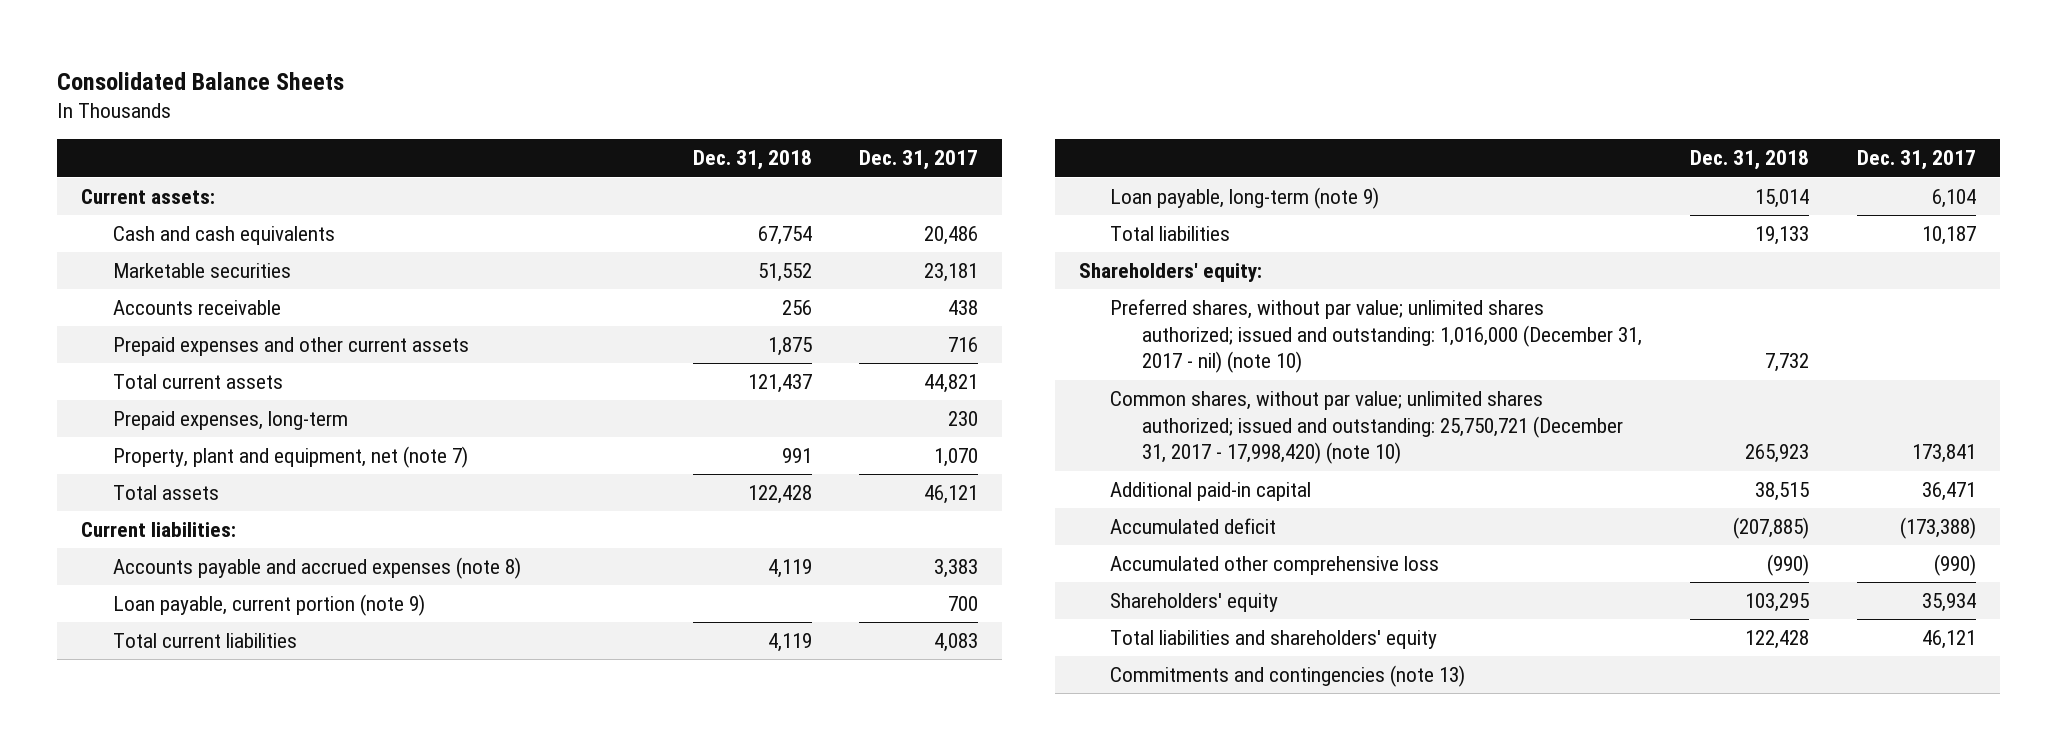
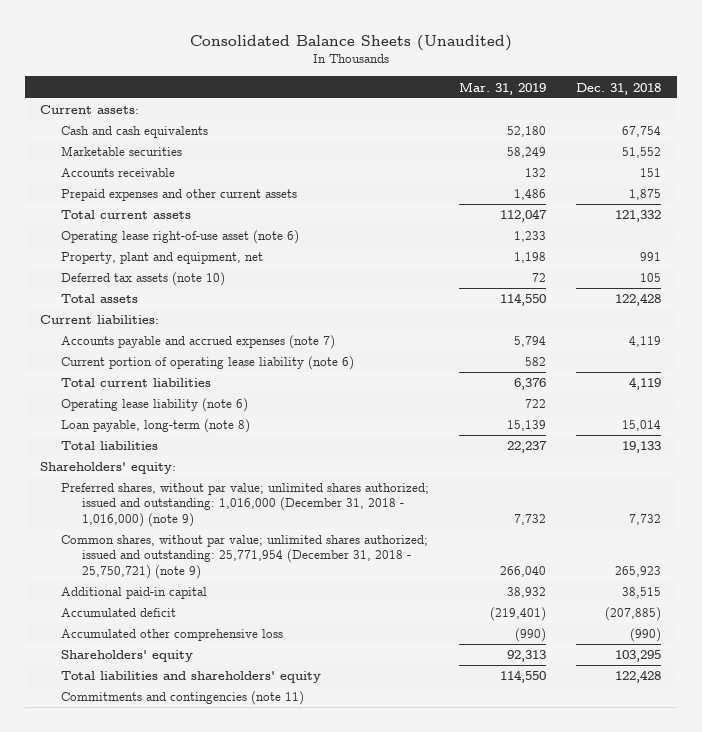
[57,71,345,90] Consolidated Balance Sheets -> [189,34,512,51] Consolidated Balance Sheets (Unaudited)
[859,150,979,171] Dec. 31, 2017 -> none
none -> [459,81,547,95] Mar. 31, 2019
[781,300,812,316] 256 -> [640,168,662,178] 151
[113,411,349,431] Prepaid expenses, long-term -> none
[747,374,812,394] 121,437 -> [615,210,662,223] 121,332
none -> [61,230,300,245] Operating lease right-of-use asset (note 6)
[113,446,469,469] Property, plant and equipment, net (note 7) -> [61,252,264,265] Property, plant and equipment, net
none -> [61,272,226,287] Deferred tax assets (note 10)
[113,594,426,617] Loan payable, current portion (note 9) -> none
[113,557,522,580] Accounts payable and accrued expenses (note 8) -> [61,335,336,350] Accounts payable and accrued expenses (note 7)
none -> [61,356,355,371] Current portion of operating lease liability (note 6)
none -> [61,398,249,413] Operating lease liability (note 6)
[1110,187,1380,210] Loan payable, long-term (note 9) -> [61,419,251,434] Loan payable, long-term (note 8)
[1110,299,1643,374] Preferred shares, without par value; unlimited shares authorized; issued and outstanding: 1,016,000 (December 31, 2017 - nil) (note 10) -> [61,483,430,527] Preferred shares, without par value; unlimited shares authorized; issued and outstanding: 1,016,000 (December 31, 2018 - 1,016,000) (note 9)
[1110,391,1624,465] Common shares, without par value; unlimited shares authorized; issued and outstanding: 25,750,721 (December 31, 2017 - 17,998,420) (note 10) -> [61,535,429,579] Common shares, without par value; unlimited shares authorized; issued and outstanding: 25,771,954 (December 31, 2018 - 25,750,721) (note 9)
[1110,665,1466,688] Commitments and contingencies (note 13) -> [61,691,305,706] Commitments and contingencies (note 11)

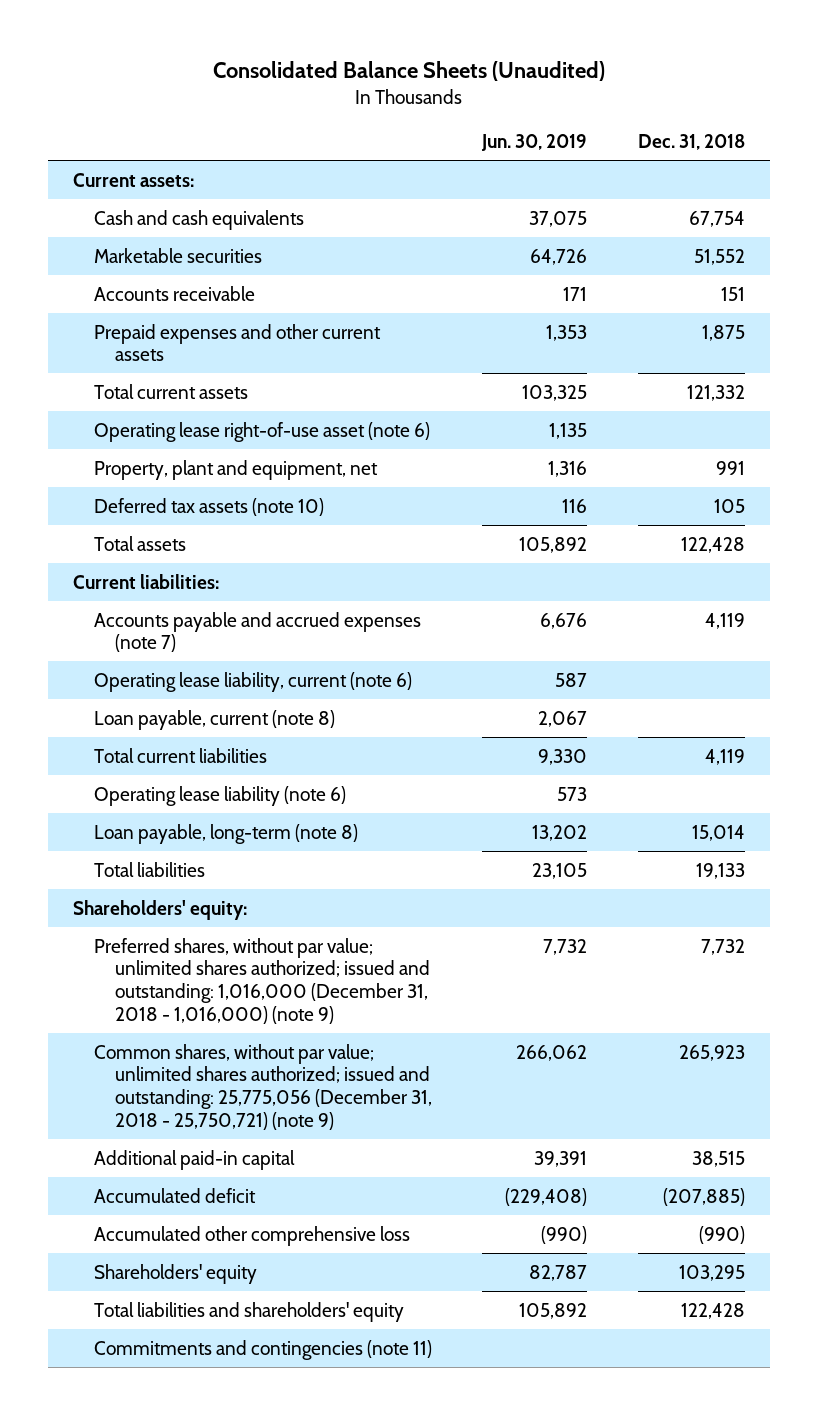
[459,81,547,95] Mar. 31, 2019 -> none
none -> [481,134,588,152] Jun. 30, 2019
[61,356,355,371] Current portion of operating lease liability (note 6) -> [94,671,413,692] Operating lease liability, current (note 6)
none -> [94,709,336,730] Loan payable, current (note 8)
[61,535,429,579] Common shares, without par value; unlimited shares authorized; issued and outstanding: 25,771,954 (December 31, 2018 - 25,750,721) (note 9) -> [94,1043,433,1130] Common shares, without par value; unlimited shares authorized; issued and outstanding: 25,775,056 (December 31, 2018 - 25,750,721) (note 9)

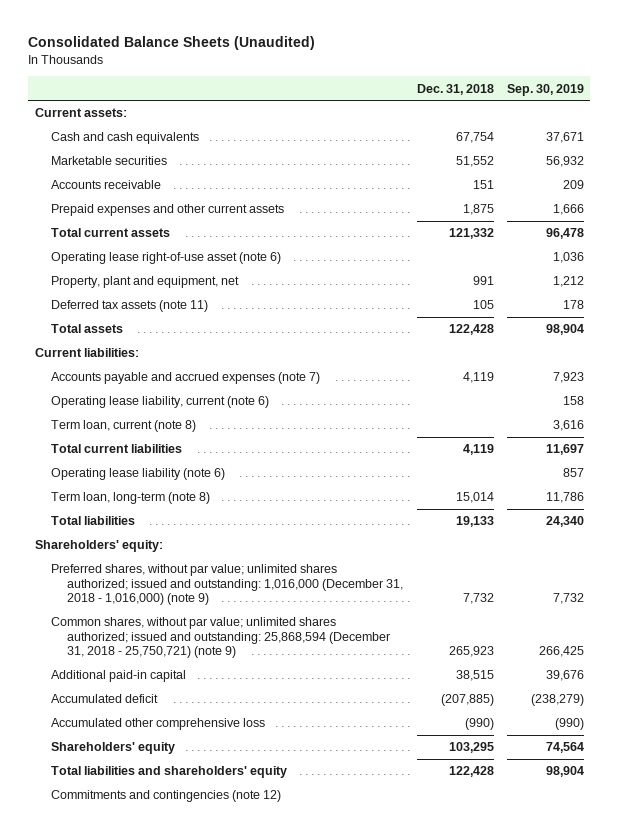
[481,134,588,152] Jun. 30, 2019 -> none
none -> [506,83,584,96] Sep. 30, 2019
[94,497,325,516] Deferred tax assets (note 10) -> [51,300,209,313] Deferred tax assets (note 11)
[94,709,336,730] Loan payable, current (note 8) -> [51,420,197,433] Term loan, current (note 8)
[94,823,359,844] Loan payable, long-term (note 8) -> [51,492,211,505] Term loan, long-term (note 8)
[94,1043,433,1130] Common shares, without par value; unlimited shares authorized; issued and outstanding: 25,775,056 (December 31, 2018 - 25,750,721) (note 9) -> [51,617,391,659] Common shares, without par value; unlimited shares authorized; issued and outstanding: 25,868,594 (December 31, 2018 - 25,750,721) (note 9)
[94,1339,433,1360] Commitments and contingencies (note 11) -> [51,790,282,803] Commitments and contingencies (note 12)

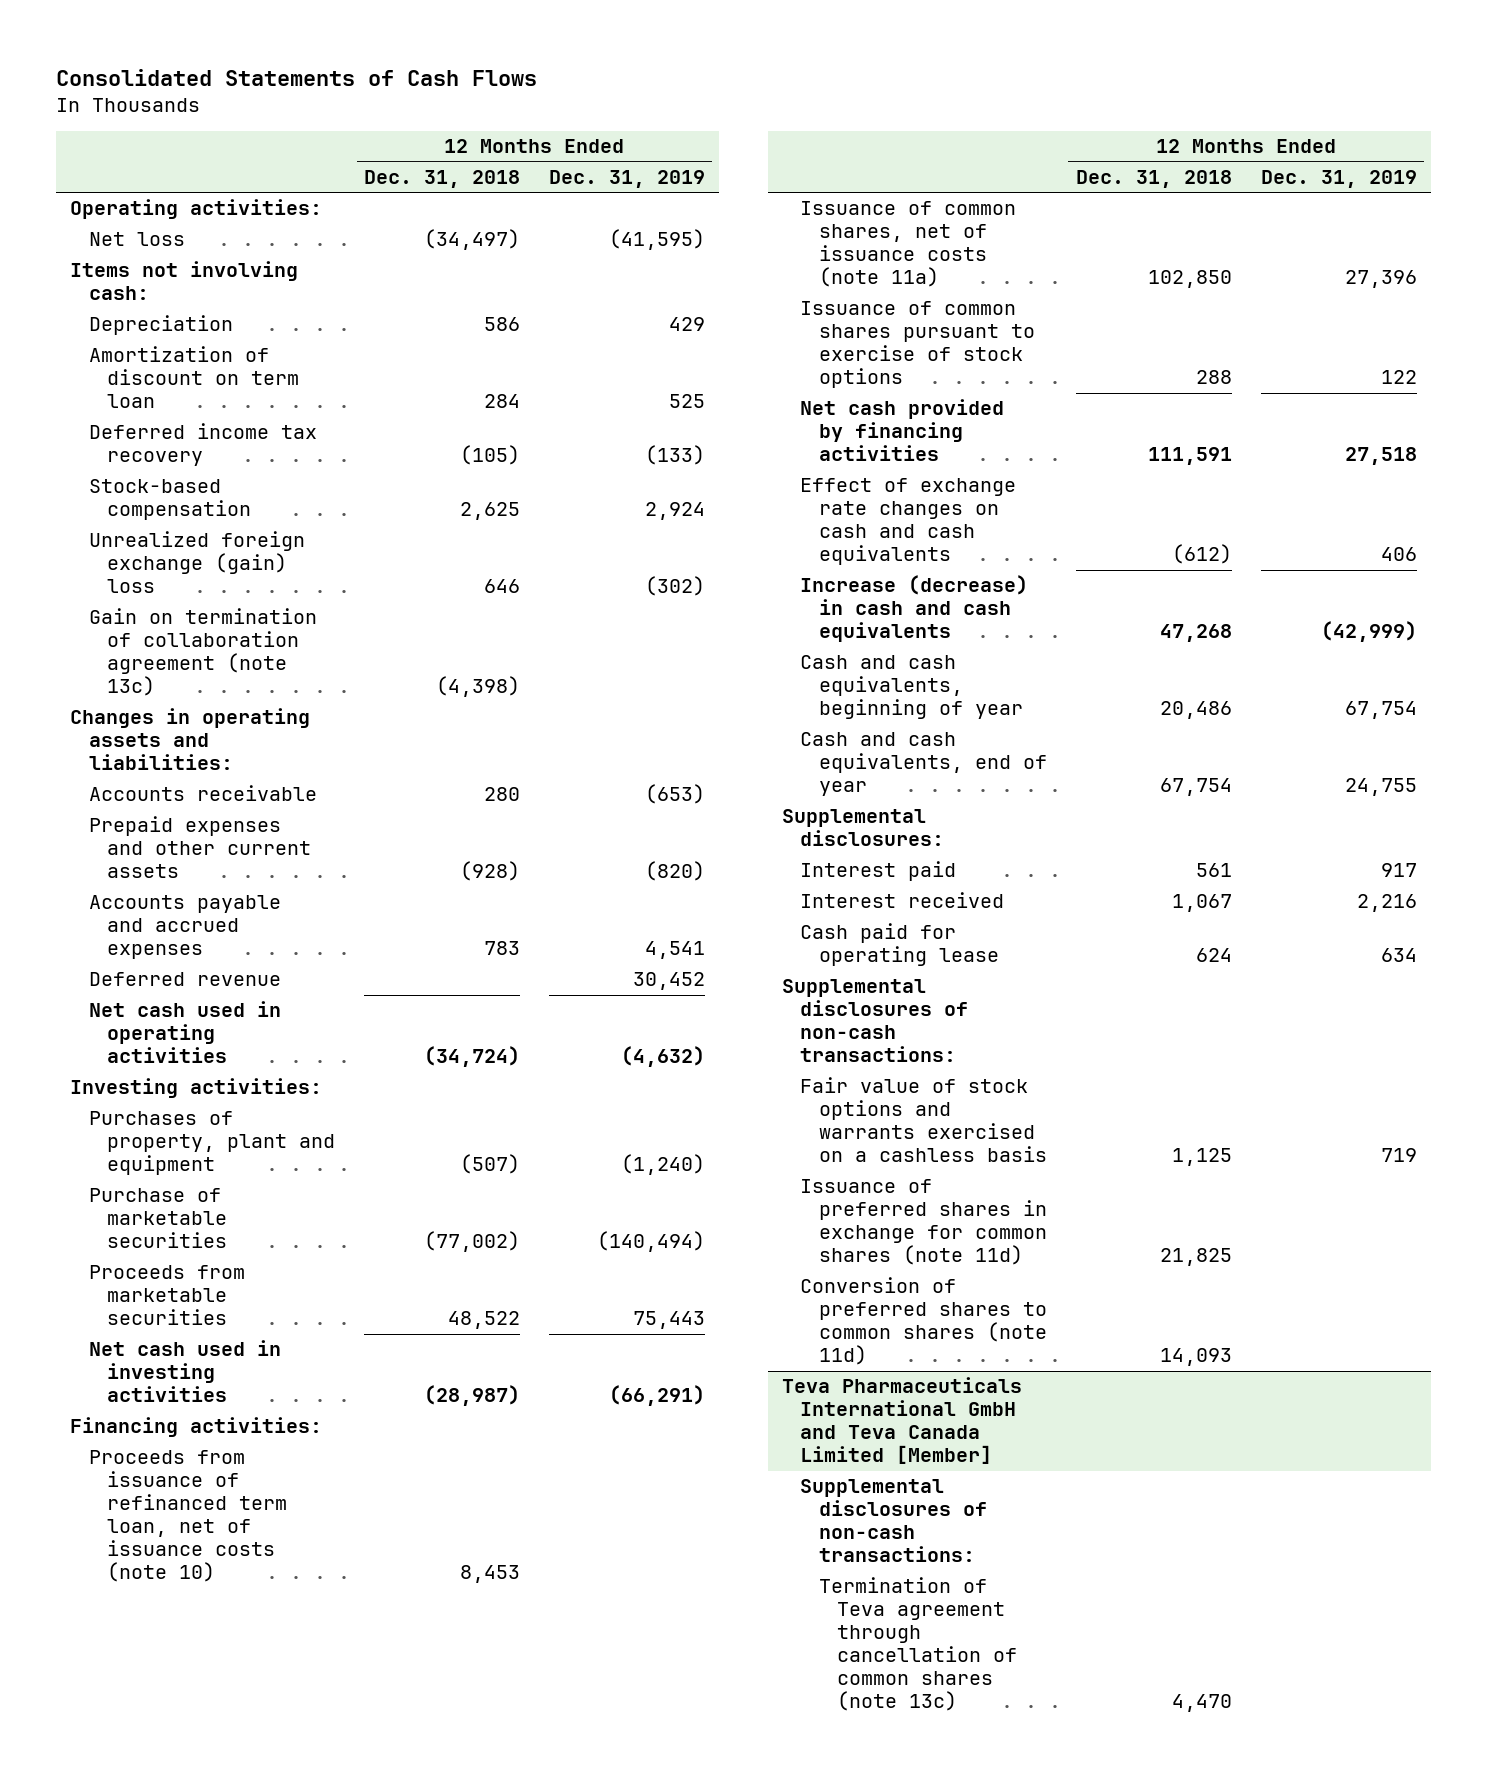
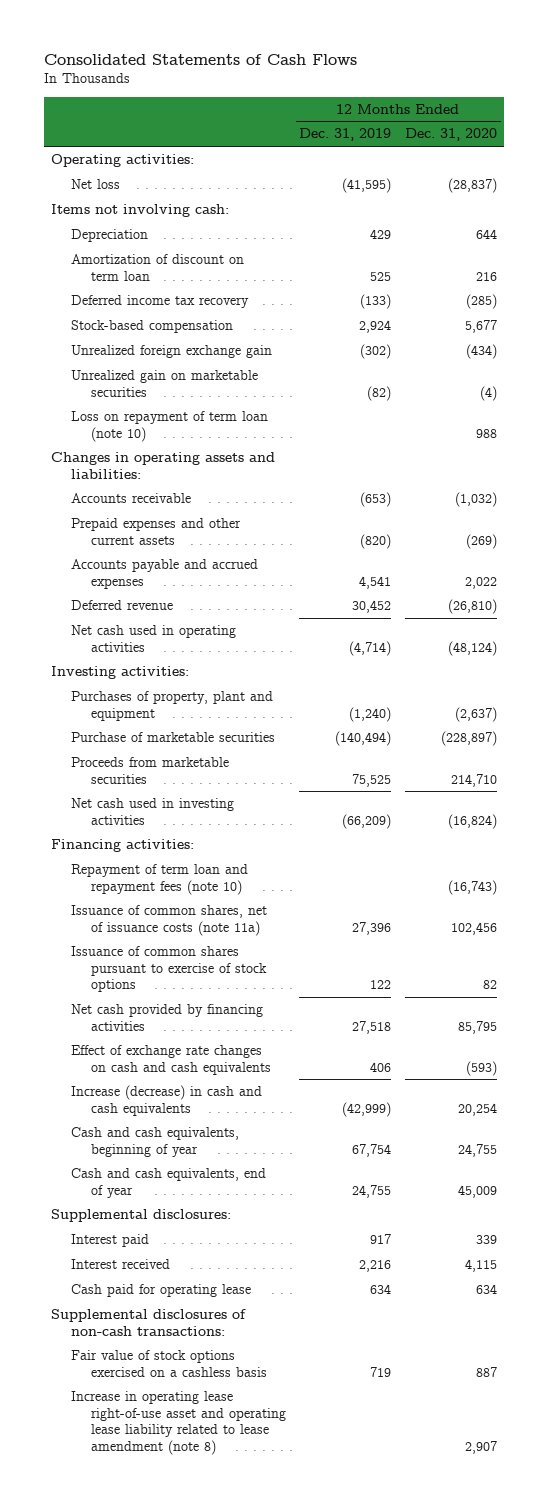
[363,169,520,188] Dec. 31, 2018 -> none
none -> [405,128,498,142] Dec. 31, 2020
[88,608,317,697] Gain on termination of collaboration agreement (note 13c) -> none
[88,531,305,594] Unrealized foreign exchange (gain) loss -> [71,344,273,358] Unrealized foreign exchange gain
none -> [71,369,259,397] Unrealized gain on marketable securities
none -> [71,410,269,442] Loss on repayment of term loan (note 10)
[620,1046,705,1068] (4,632) -> [349,640,392,656] (4,714)
[632,1311,705,1330] 75,443 -> [352,773,392,787] 75,525
[608,1385,705,1407] (66,291) -> [342,813,392,829] (66,209)
[88,1450,288,1583] Proceeds from issuance of refinanced term loan, net of issuance costs (note 10) -> none
none -> [71,863,249,895] Repayment of term loan and repayment fees (note 10)
[800,1179,1047,1266] Issuance of preferred shares in exchange for common shares (note 11d) -> none
[800,1277,1047,1366] Conversion of preferred shares to common shares (note 11d) -> none
[782,1377,1023,1465] Teva Pharmaceuticals International GmbH and Teva Canada Limited [Member] -> none
[800,1479,987,1563] Supplemental disclosures of non-cash transactions: -> none
[818,1577,1018,1712] Termination of Teva agreement through cancellation of common shares (note 13c) -> none
[800,1077,1047,1163] Fair value of stock options and warrants exercised on a cashless basis -> [71,1349,267,1377] Fair value of stock options exercised on a cashless basis
none -> [71,1390,286,1456] Increase in operating lease right-of-use asset and operating lease liability related to lease amendment (note 8)

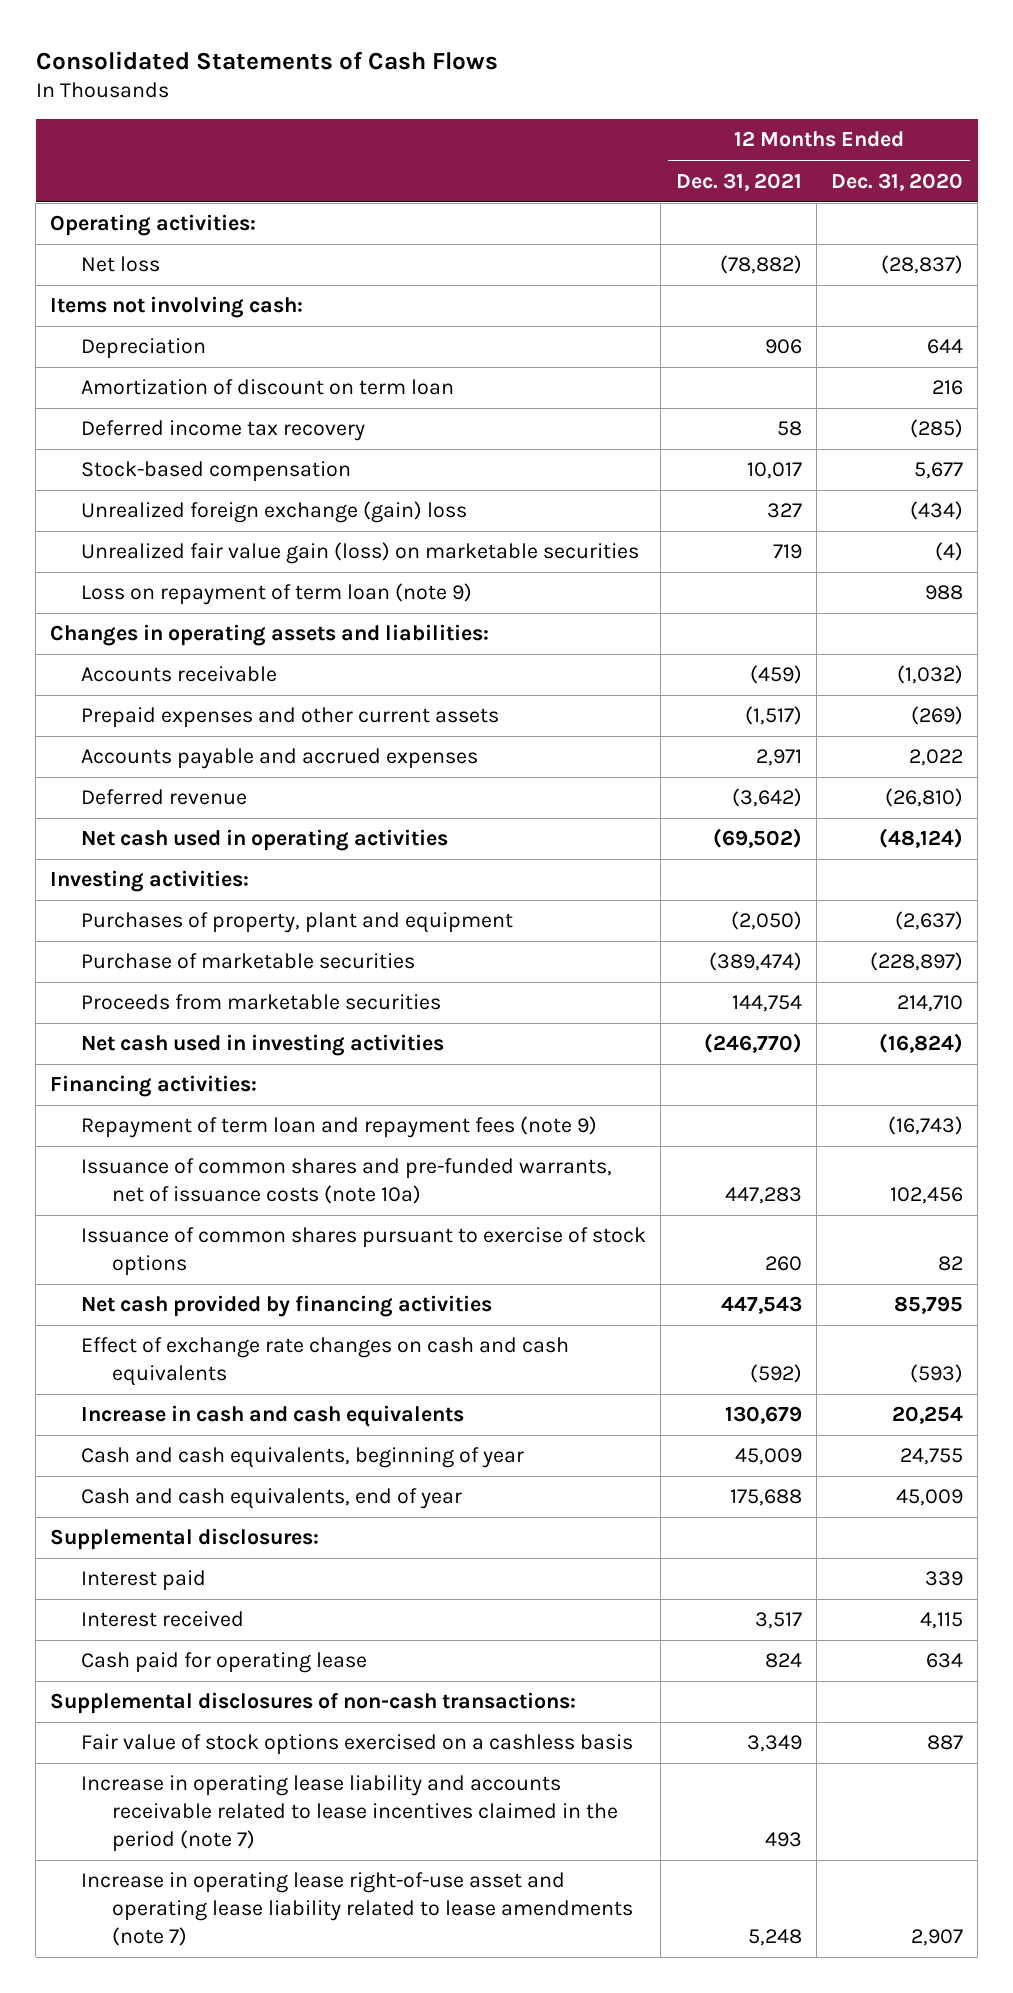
[299,128,392,142] Dec. 31, 2019 -> none
none -> [675,172,802,191] Dec. 31, 2021
[71,344,273,358] Unrealized foreign exchange gain -> [81,501,468,524] Unrealized foreign exchange (gain) loss
[71,369,259,397] Unrealized gain on marketable securities -> [81,542,640,565] Unrealized fair value gain (loss) on marketable securities
[71,410,269,442] Loss on repayment of term loan (note 10) -> [81,583,473,606] Loss on repayment of term loan (note 9)
[71,863,249,895] Repayment of term loan and repayment fees (note 10) -> [81,1116,598,1139] Repayment of term loan and repayment fees (note 9)
[71,904,268,936] Issuance of common shares, net of issuance costs (note 11a) -> [81,1158,613,1205] Issuance of common shares and pre-funded warrants, net of issuance costs (note 10a)
[71,1084,263,1116] Increase (decrease) in cash and cash equivalents -> [81,1405,465,1428] Increase in cash and cash equivalents
none -> [81,1775,619,1852] Increase in operating lease liability and accounts receivable related to lease incentives claimed in the period (note 7)
[71,1390,286,1456] Increase in operating lease right-of-use asset and operating lease liability related to lease amendment (note 8) -> [81,1872,634,1946] Increase in operating lease right-of-use asset and operating lease liability related to lease amendments (note 7)

